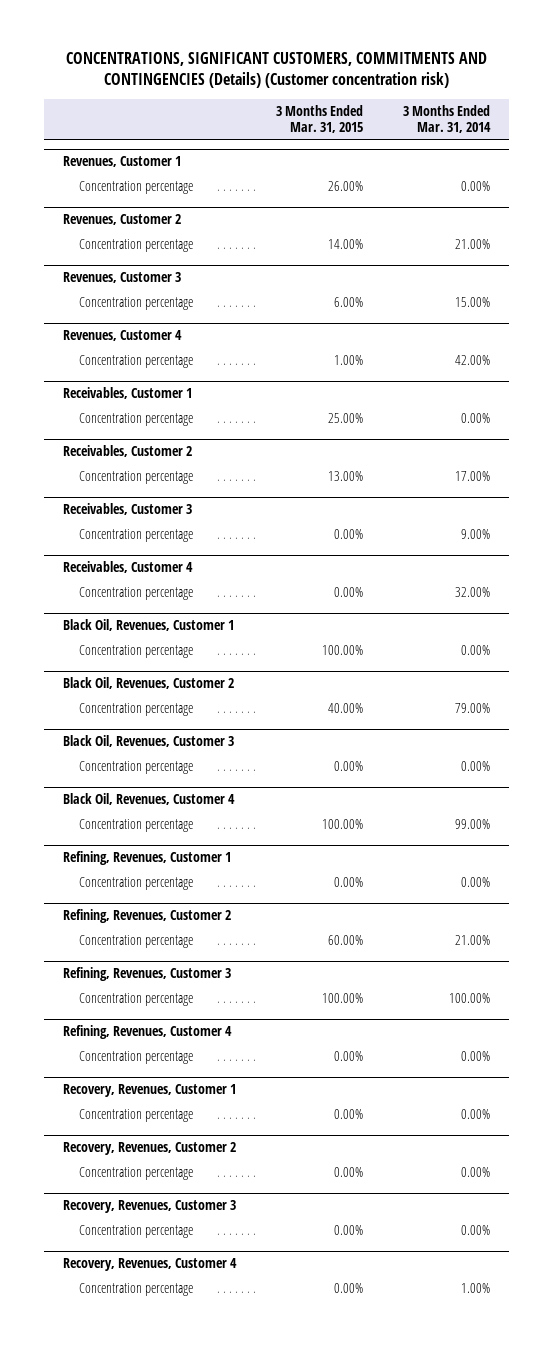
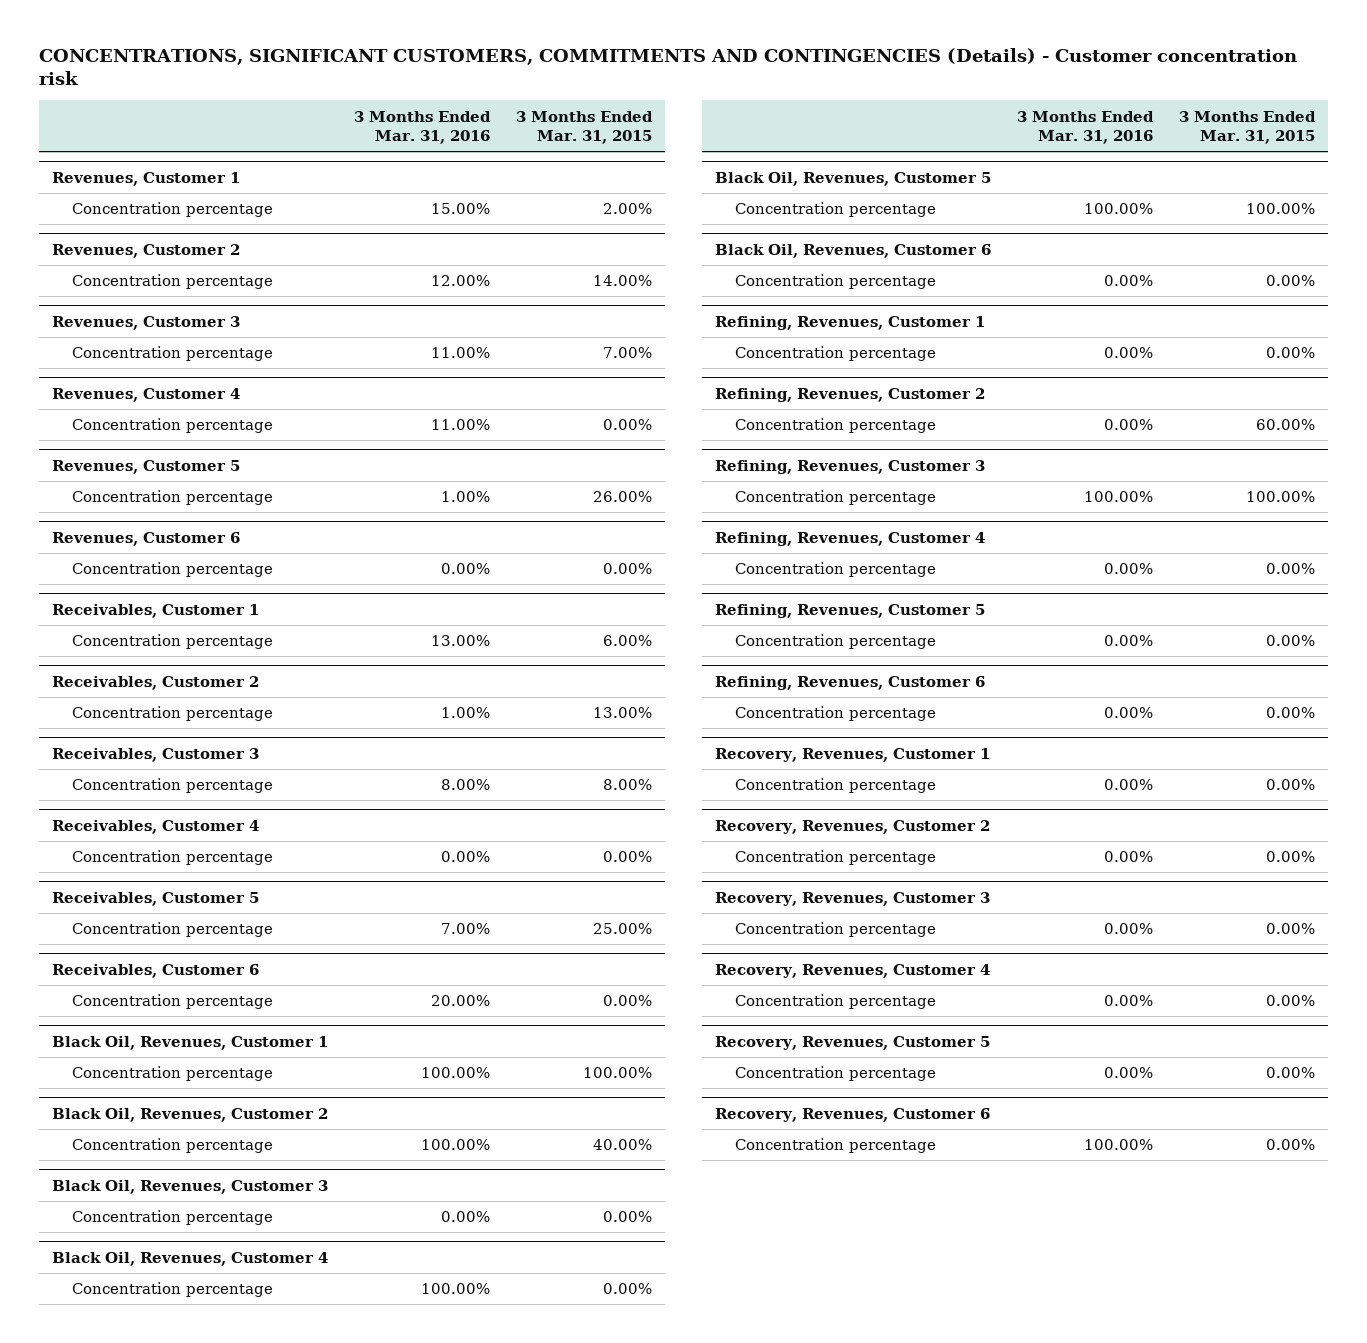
[65,52,487,89] CONCENTRATIONS, SIGNIFICANT CUSTOMERS, COMMITMENTS AND CONTINGENCIES (Details) (Customer concentration risk) -> [38,48,1297,86] CONCENTRATIONS, SIGNIFICANT CUSTOMERS, COMMITMENTS AND CONTINGENCIES (Details) - Customer concentration risk
[402,104,491,133] 3 Months Ended Mar. 31, 2014 -> none
none -> [353,110,491,144] 3 Months Ended Mar. 31, 2016
[328,181,364,192] 26.00% -> [602,203,652,215] 2.00%
[334,297,364,308] 6.00% -> [602,347,652,359] 7.00%
[334,355,364,366] 1.00% -> [602,419,652,431] 0.00%
none -> [51,459,240,474] Revenues, Customer 5
none -> [71,490,273,506] Concentration percentage
none -> [51,531,240,546] Revenues, Customer 6
none -> [71,562,273,578] Concentration percentage
[328,413,364,424] 25.00% -> [602,635,652,647] 6.00%
[334,529,364,540] 0.00% -> [602,779,652,791] 8.00%
none -> [51,891,259,906] Receivables, Customer 5
none -> [71,922,273,938] Concentration percentage
none -> [51,963,259,978] Receivables, Customer 6
none -> [71,994,273,1010] Concentration percentage
none -> [71,1282,273,1298] Concentration percentage
none -> [715,171,992,186] Black Oil, Revenues, Customer 5
none -> [715,243,992,258] Black Oil, Revenues, Customer 6
none -> [735,274,937,290] Concentration percentage
none -> [715,603,986,618] Refining, Revenues, Customer 5
none -> [735,634,937,650] Concentration percentage
none -> [715,675,986,690] Refining, Revenues, Customer 6
none -> [735,706,937,722] Concentration percentage
none -> [715,1035,991,1050] Recovery, Revenues, Customer 5
none -> [735,1066,937,1082] Concentration percentage
none -> [715,1107,991,1122] Recovery, Revenues, Customer 6
none -> [735,1138,937,1154] Concentration percentage

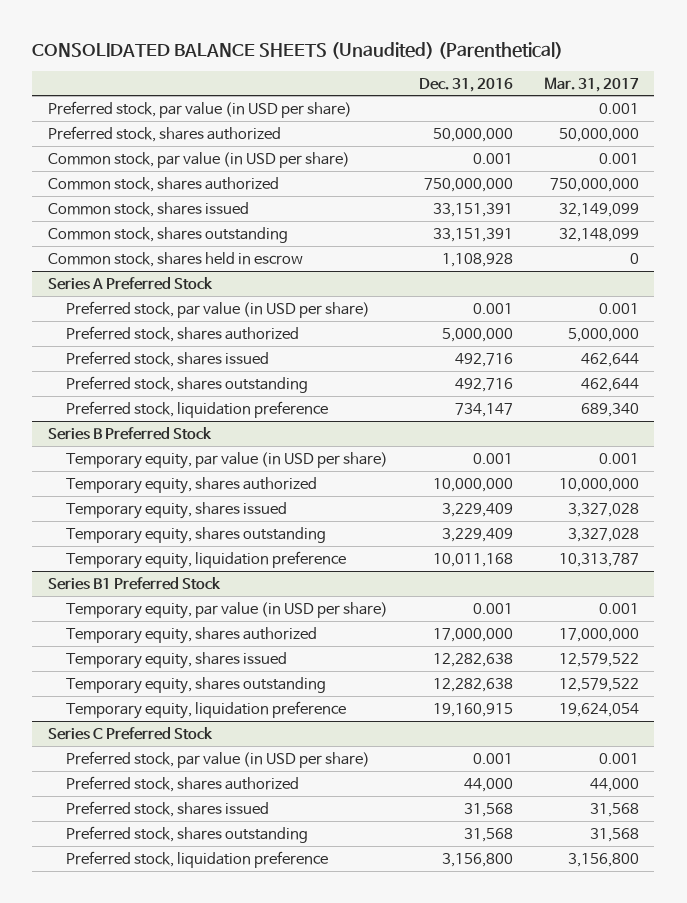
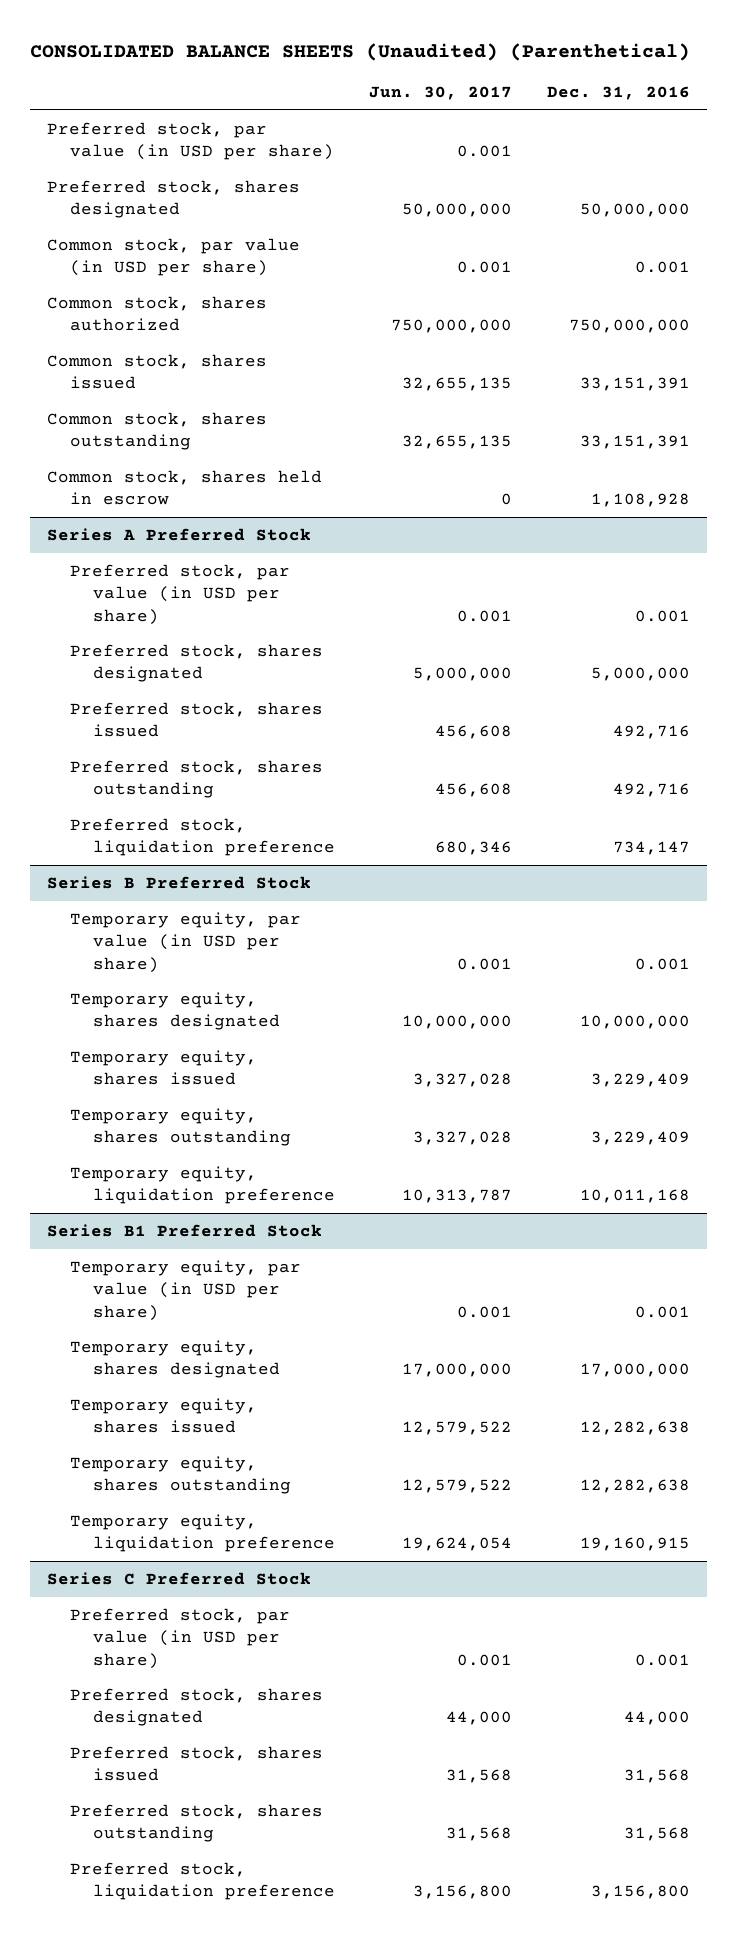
[543,76,639,92] Mar. 31, 2017 -> none
none -> [369,85,513,100] Jun. 30, 2017
[47,125,281,142] Preferred stock, shares authorized -> [46,179,300,219] Preferred stock, shares designated
[66,325,300,342] Preferred stock, shares authorized -> [69,643,323,683] Preferred stock, shares designated
[66,476,318,494] Temporary equity, shares authorized -> [69,991,280,1031] Temporary equity, shares designated
[66,626,318,644] Temporary equity, shares authorized -> [69,1339,280,1379] Temporary equity, shares designated
[66,775,300,792] Preferred stock, shares authorized -> [69,1687,323,1727] Preferred stock, shares designated

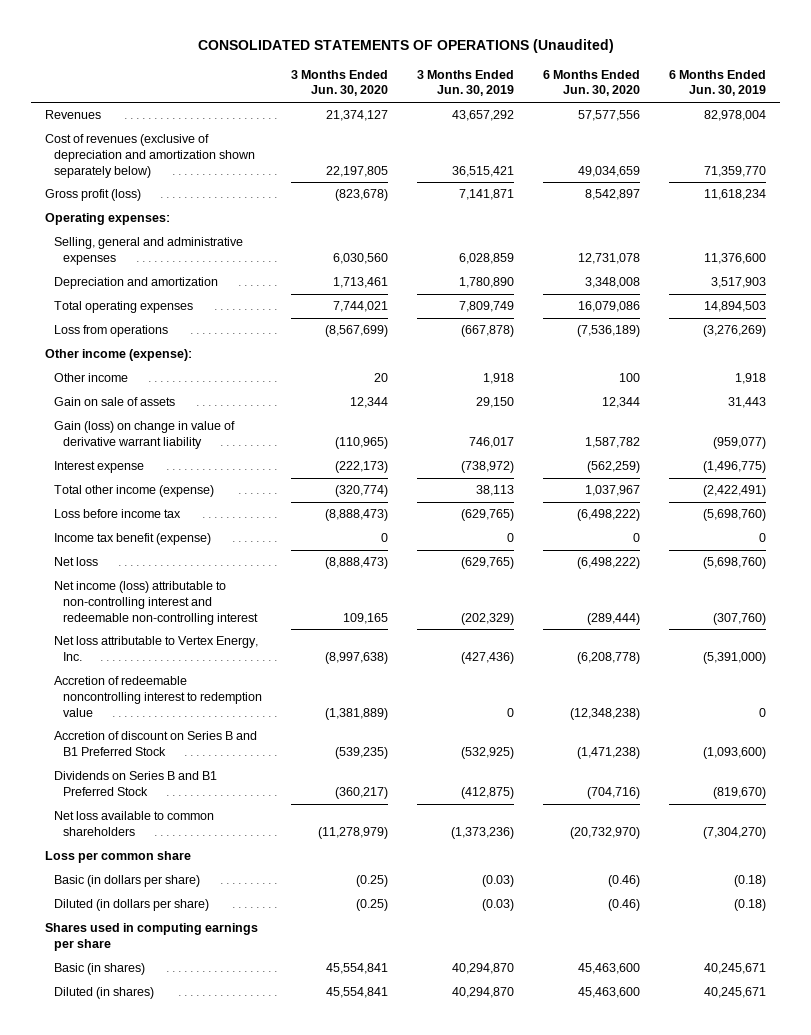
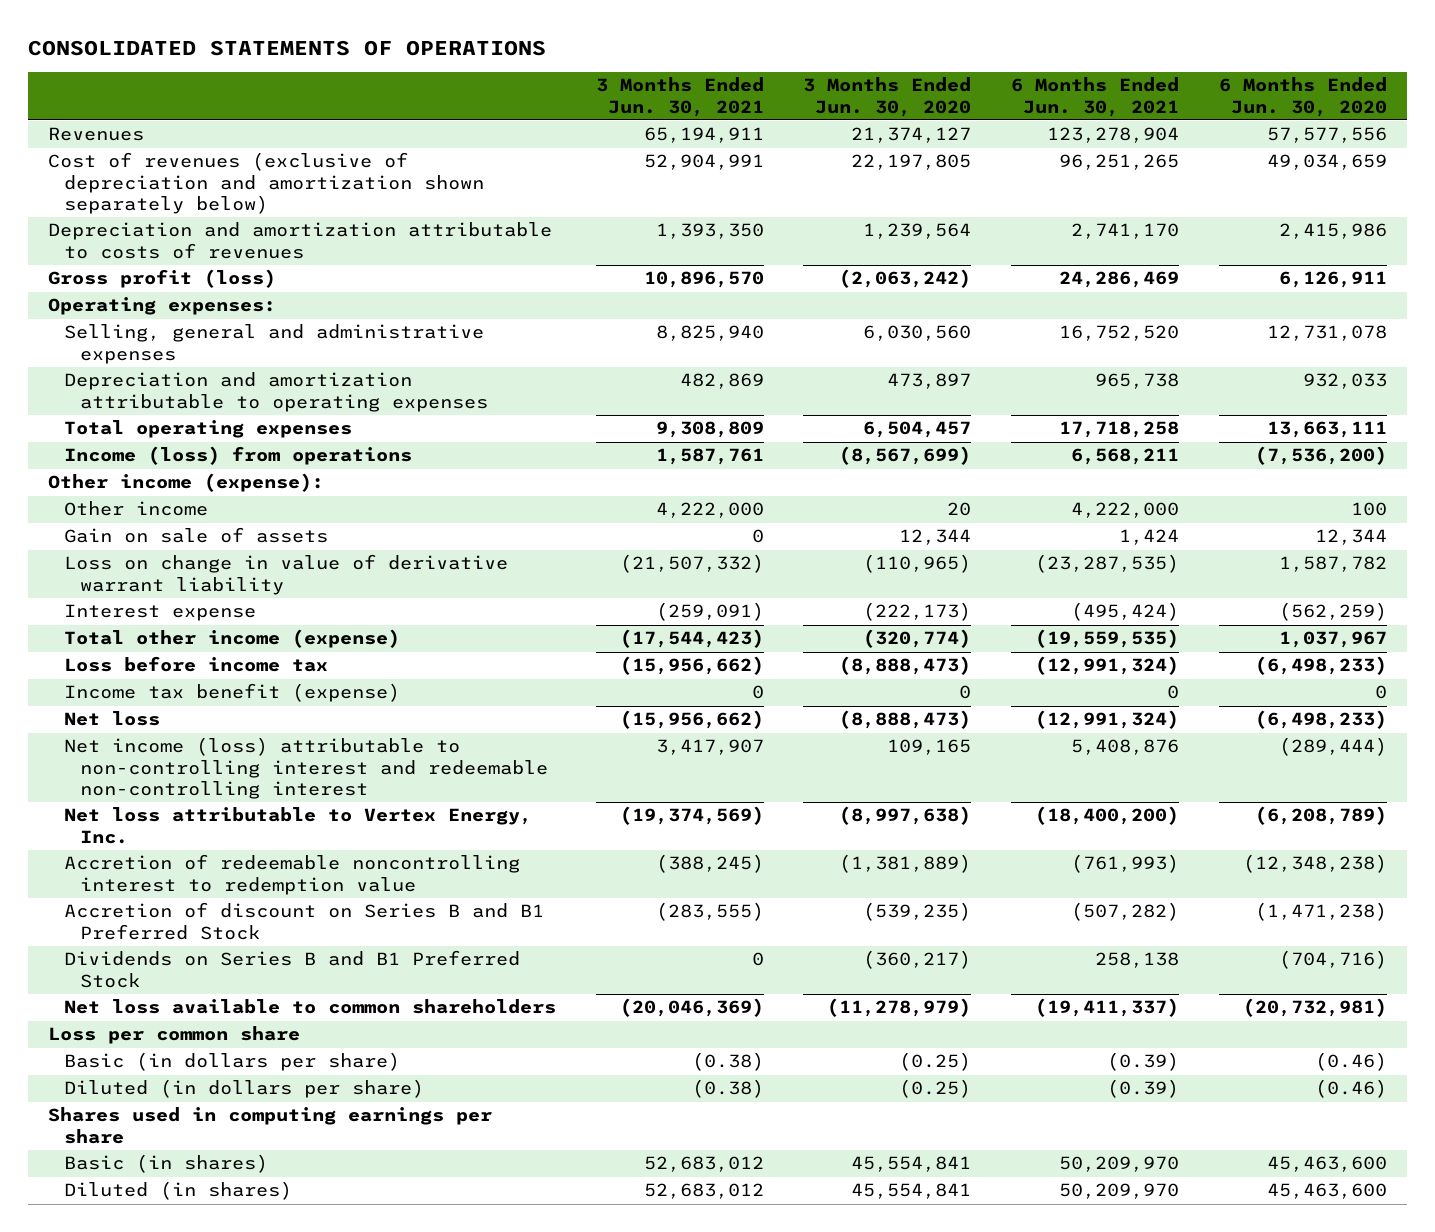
[197,39,614,54] CONSOLIDATED STATEMENTS OF OPERATIONS (Unaudited) -> [27,39,546,56] CONSOLIDATED STATEMENTS OF OPERATIONS
[416,69,514,97] 3 Months Ended Jun. 30, 2019 -> none
[668,69,766,97] 6 Months Ended Jun. 30, 2019 -> none
none -> [595,77,764,117] 3 Months Ended Jun. 30, 2021
none -> [1011,77,1180,117] 6 Months Ended Jun. 30, 2021
none -> [47,222,552,259] Depreciation and amortization attributable to costs of revenues
[334,189,388,202] (823,678) -> [839,269,972,289] (2,063,242)
[584,189,640,201] 8,542,897 -> [1278,271,1387,289] 6,126,911
[54,277,219,290] Depreciation and amortization -> [64,372,489,412] Depreciation and amortization attributable to operating expenses
[332,277,388,289] 1,713,461 -> [887,373,972,390] 473,897
[584,277,640,289] 3,348,008 -> [1302,373,1387,390] 932,033
[332,301,388,313] 7,744,021 -> [863,421,972,439] 6,504,457
[577,301,640,313] 16,079,086 -> [1266,421,1387,439] 13,663,111
[54,325,169,338] Loss from operations -> [64,446,413,466] Income (loss) from operations
[576,325,640,338] (7,536,189) -> [1254,446,1387,466] (7,536,200)
[54,421,236,449] Gain (loss) on change in value of derivative warrant liability -> [64,554,509,595] Loss on change in value of derivative warrant liability
[576,509,640,522] (6,498,222) -> [1254,656,1387,676] (6,498,233)
[576,557,640,570] (6,498,222) -> [1254,710,1387,730] (6,498,233)
[576,651,640,664] (6,208,778) -> [1254,806,1387,826] (6,208,789)
[569,826,640,839] (20,732,970) -> [1242,998,1387,1018] (20,732,981)

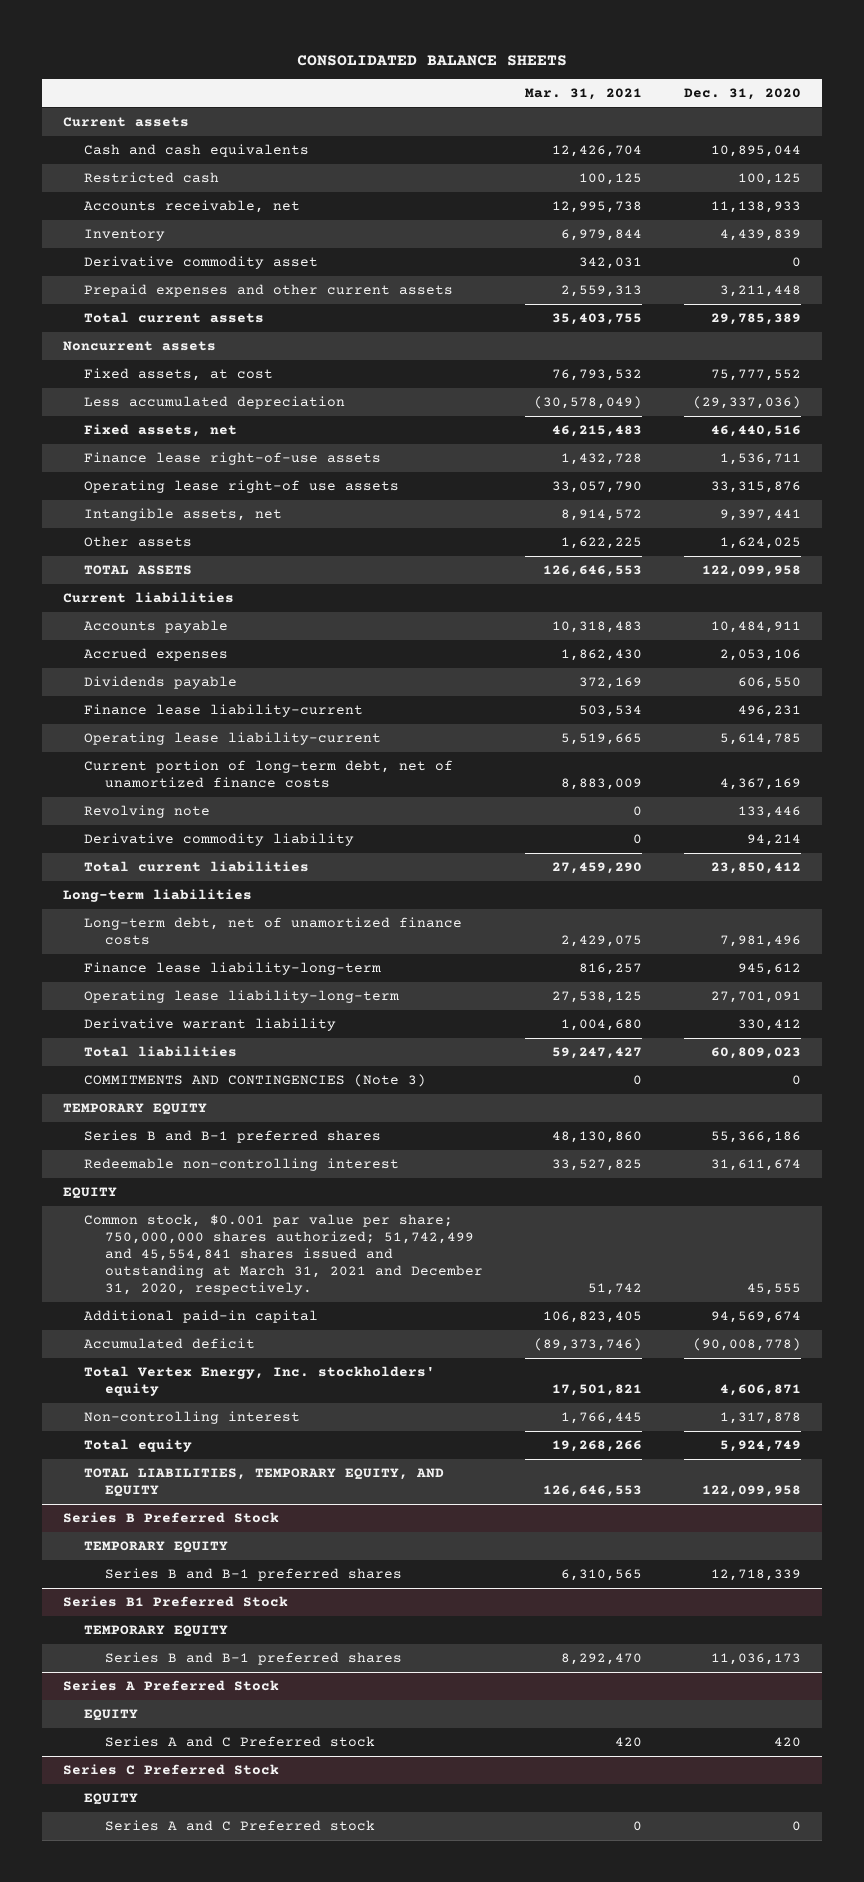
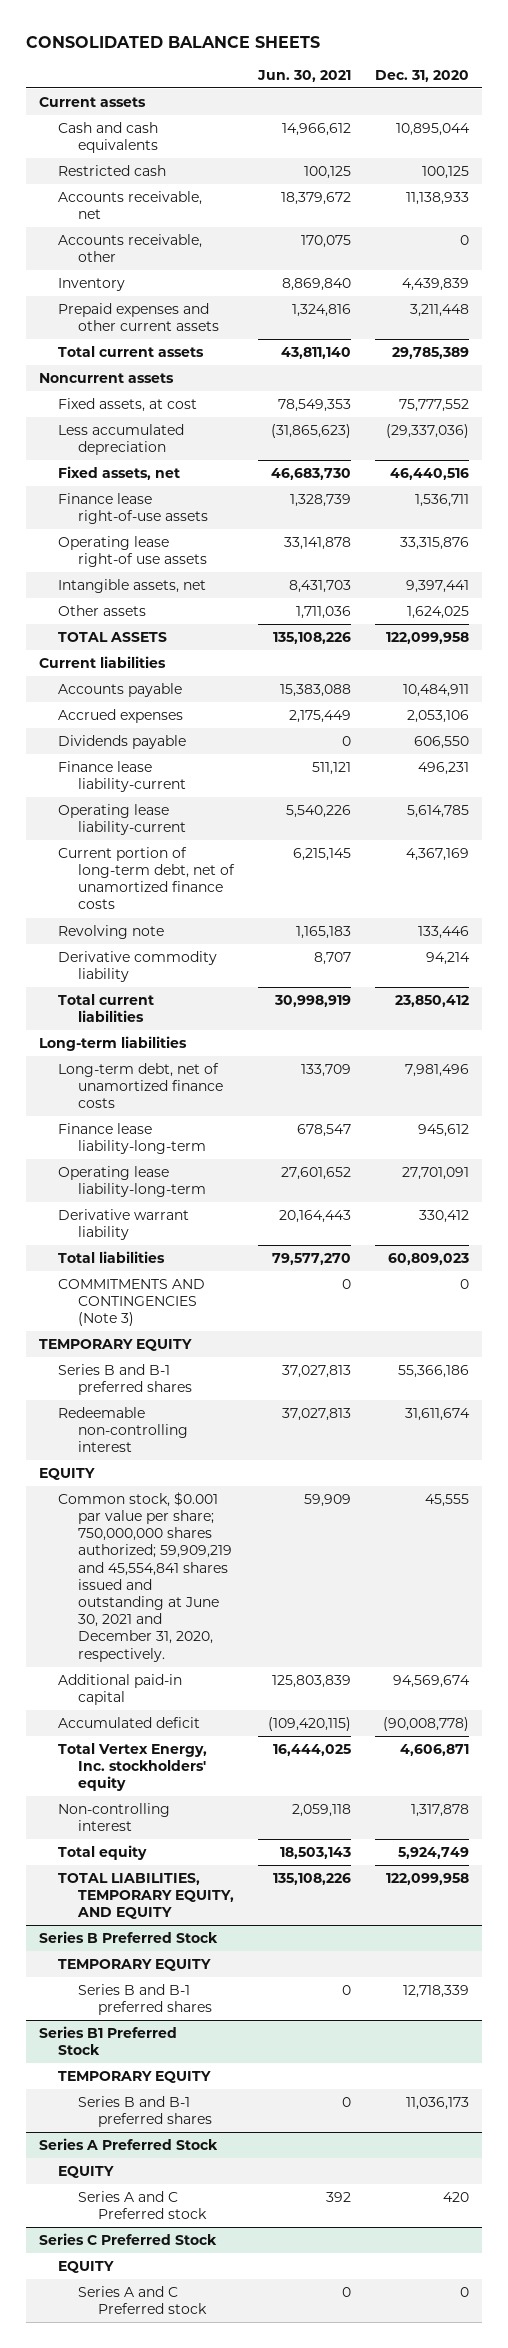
[524,88,642,101] Mar. 31, 2021 -> none
none -> [257,69,352,82] Jun. 30, 2021
none -> [58,233,203,263] Accounts receivable, other
[83,255,318,269] Derivative commodity asset -> none
[83,1213,483,1296] Common stock, $0.001 par value per share; 750,000,000 shares authorized; 51,742,499 and 45,554,841 shares issued and outstanding at March 31, 2021 and December 31, 2020, respectively. -> [58,1491,233,1662] Common stock, $0.001 par value per share; 750,000,000 shares authorized; 59,909,219 and 45,554,841 shares issued and outstanding at June 30, 2021 and December 31, 2020, respectively.

